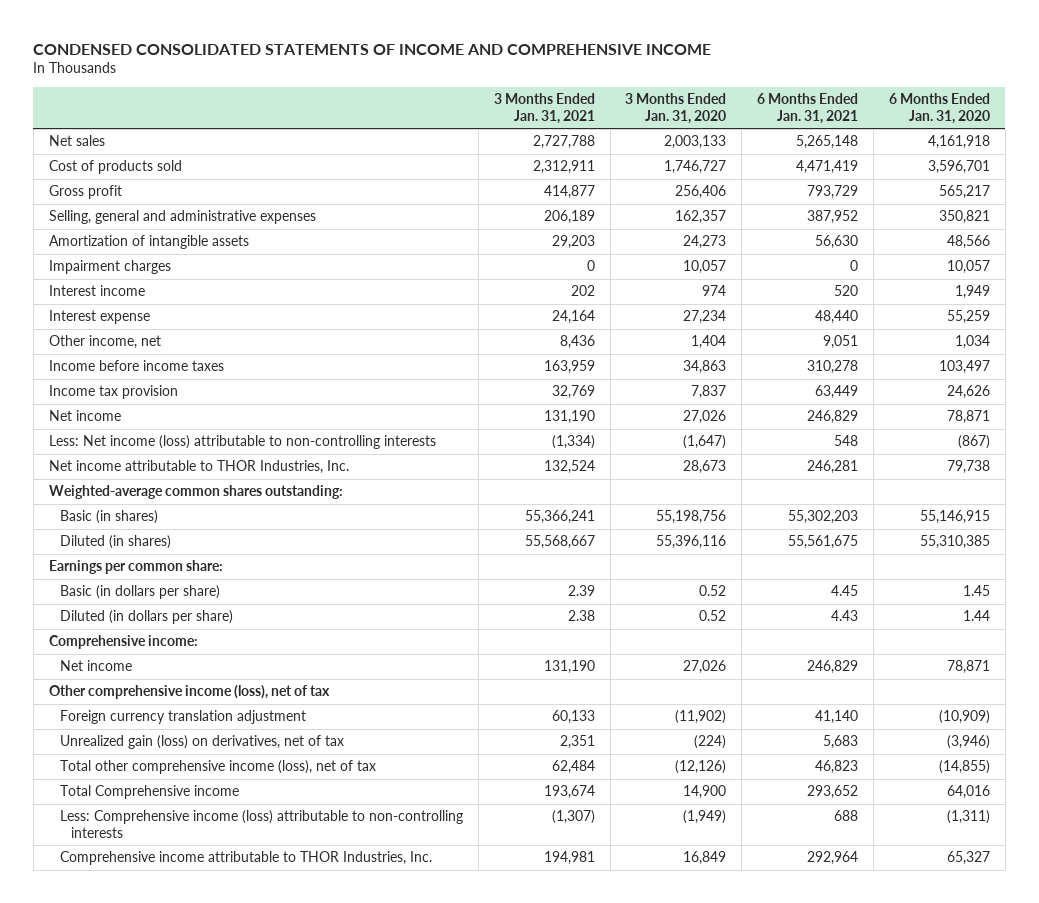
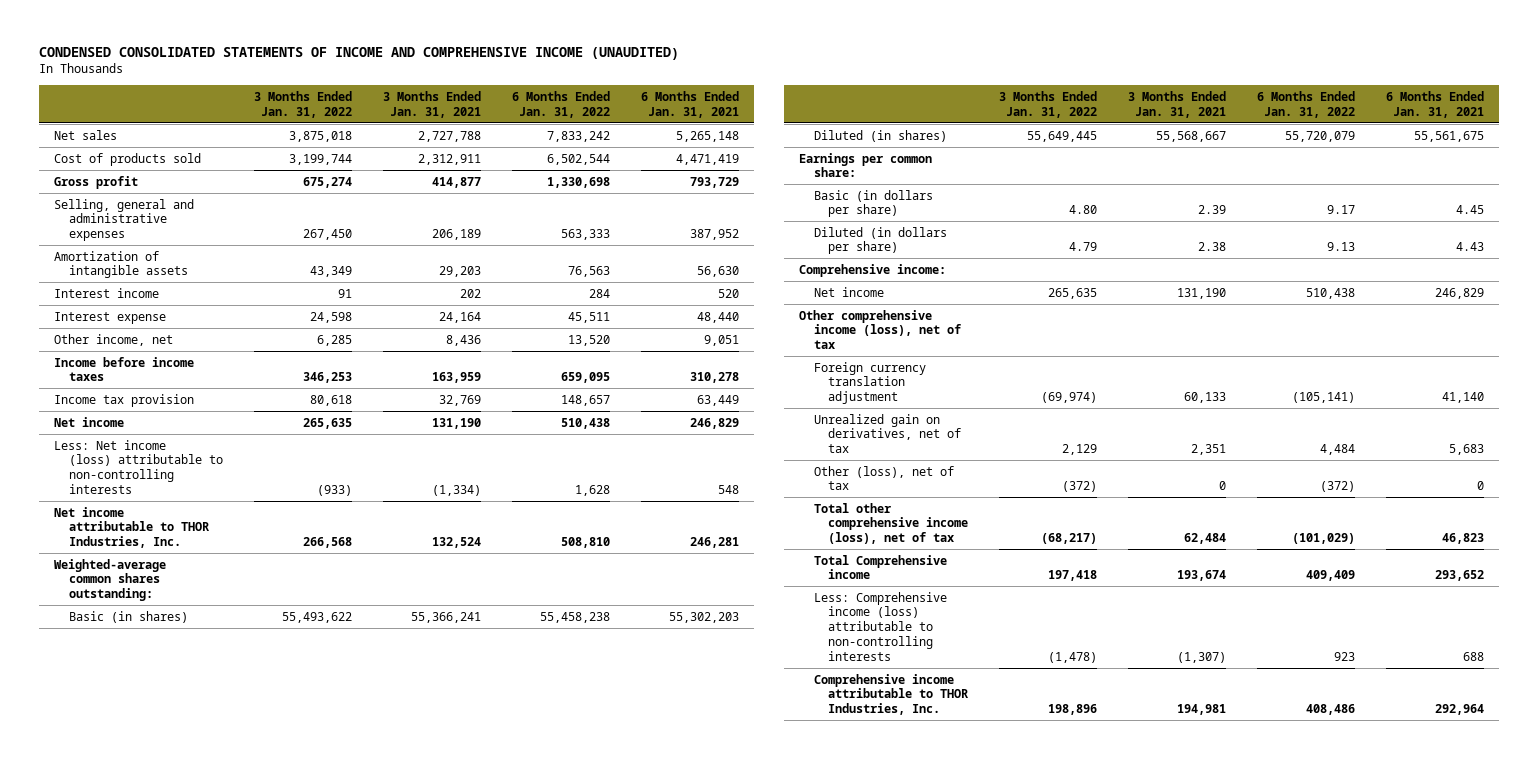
[33,43,712,55] CONDENSED CONSOLIDATED STATEMENTS OF INCOME AND COMPREHENSIVE INCOME -> [38,47,679,61] CONDENSED CONSOLIDATED STATEMENTS OF INCOME AND COMPREHENSIVE INCOME (UNAUDITED)
[625,93,727,124] 3 Months Ended Jan. 31, 2020 -> none
[888,93,990,124] 6 Months Ended Jan. 31, 2020 -> none
none -> [254,90,353,118] 3 Months Ended Jan. 31, 2022
none -> [511,90,610,118] 6 Months Ended Jan. 31, 2022
[48,260,171,275] Impairment charges -> none
[60,735,345,750] Unrealized gain (loss) on derivatives, net of tax -> [813,413,962,454] Unrealized gain on derivatives, net of tax
none -> [813,465,954,491] Other (loss), net of tax

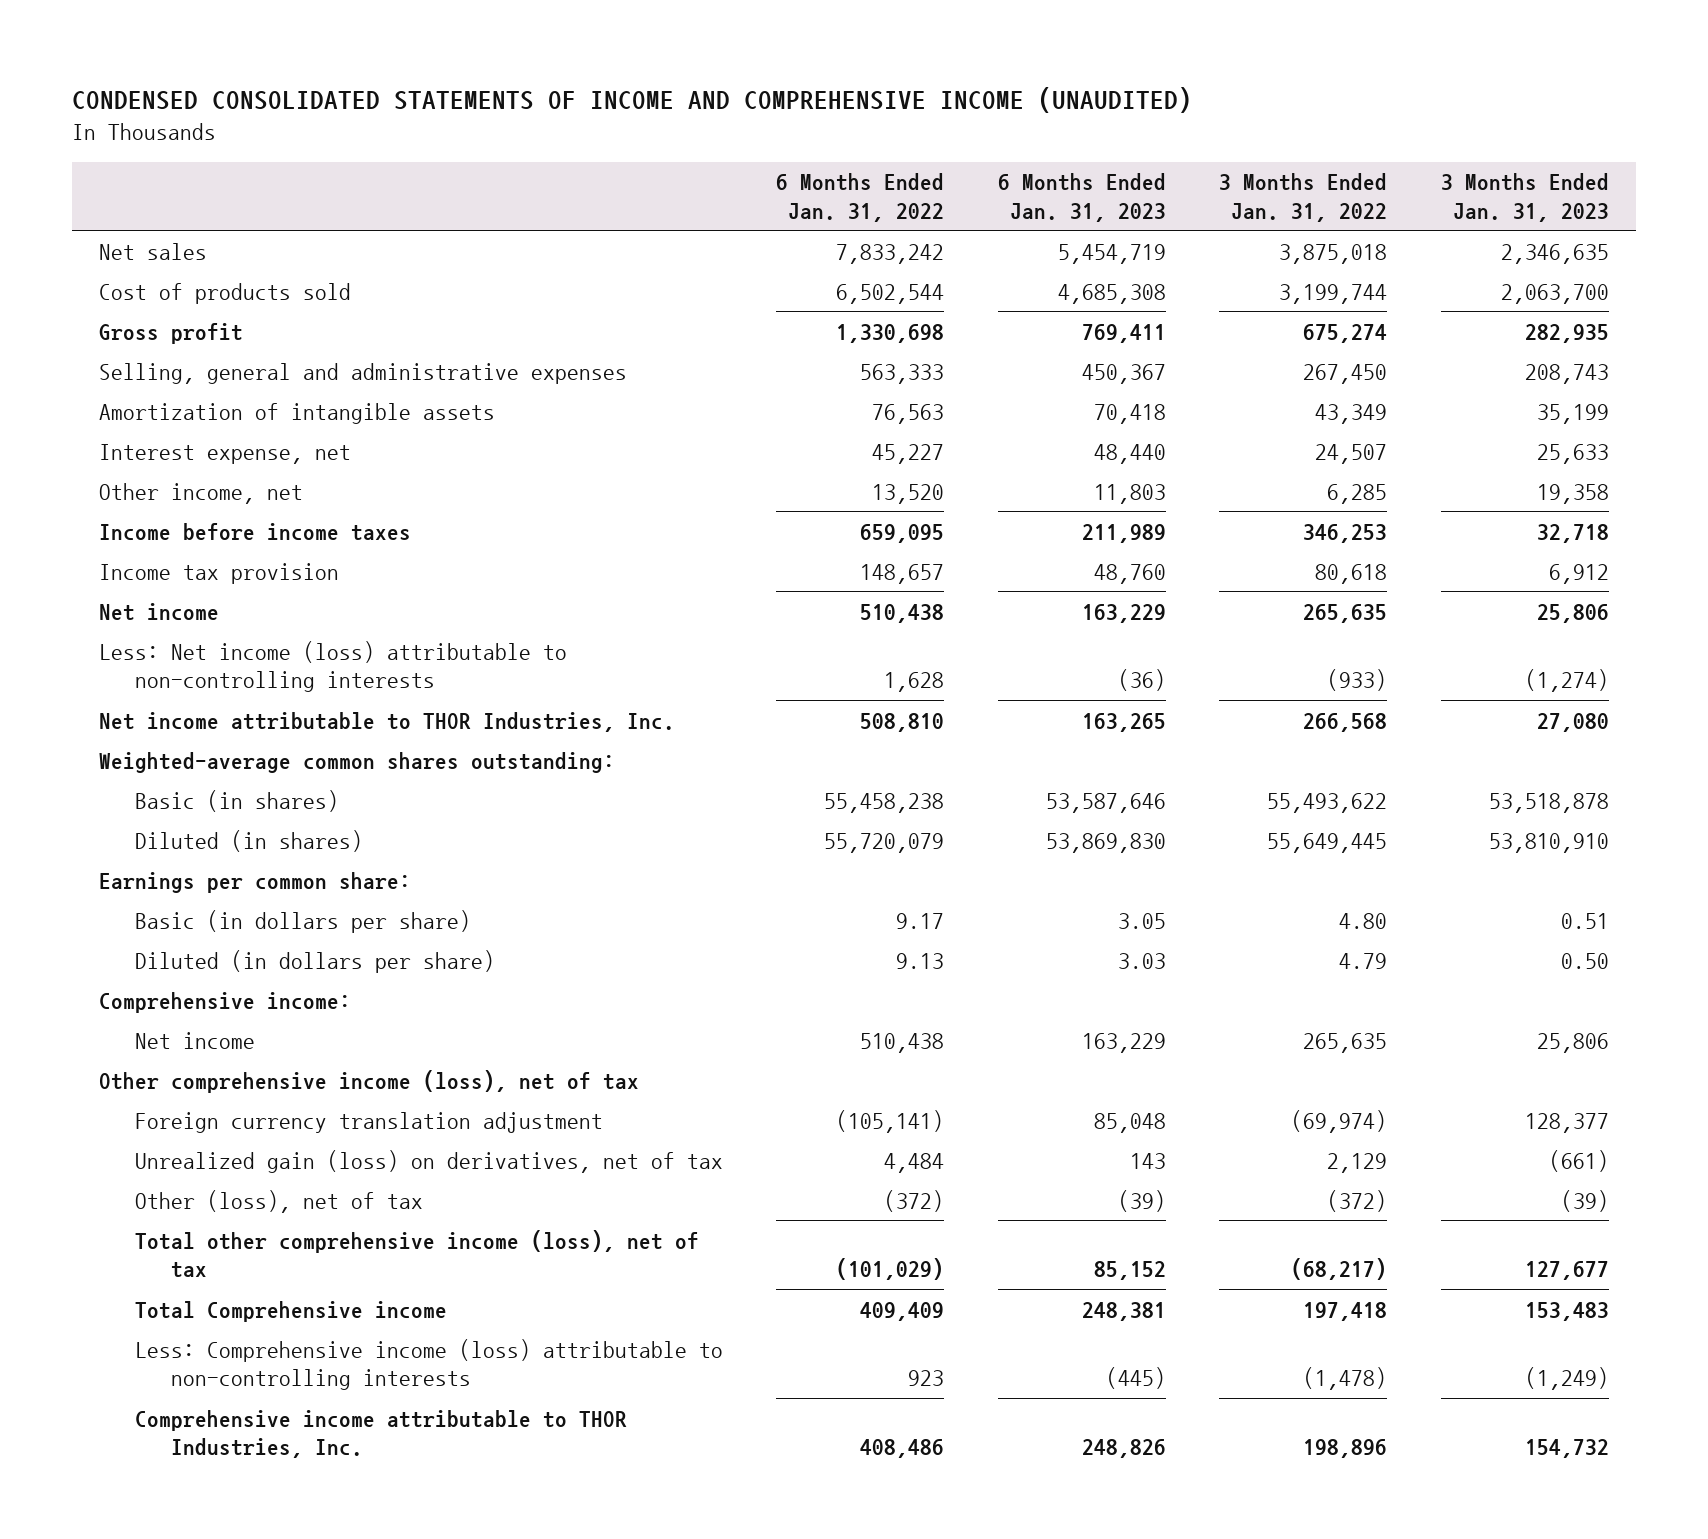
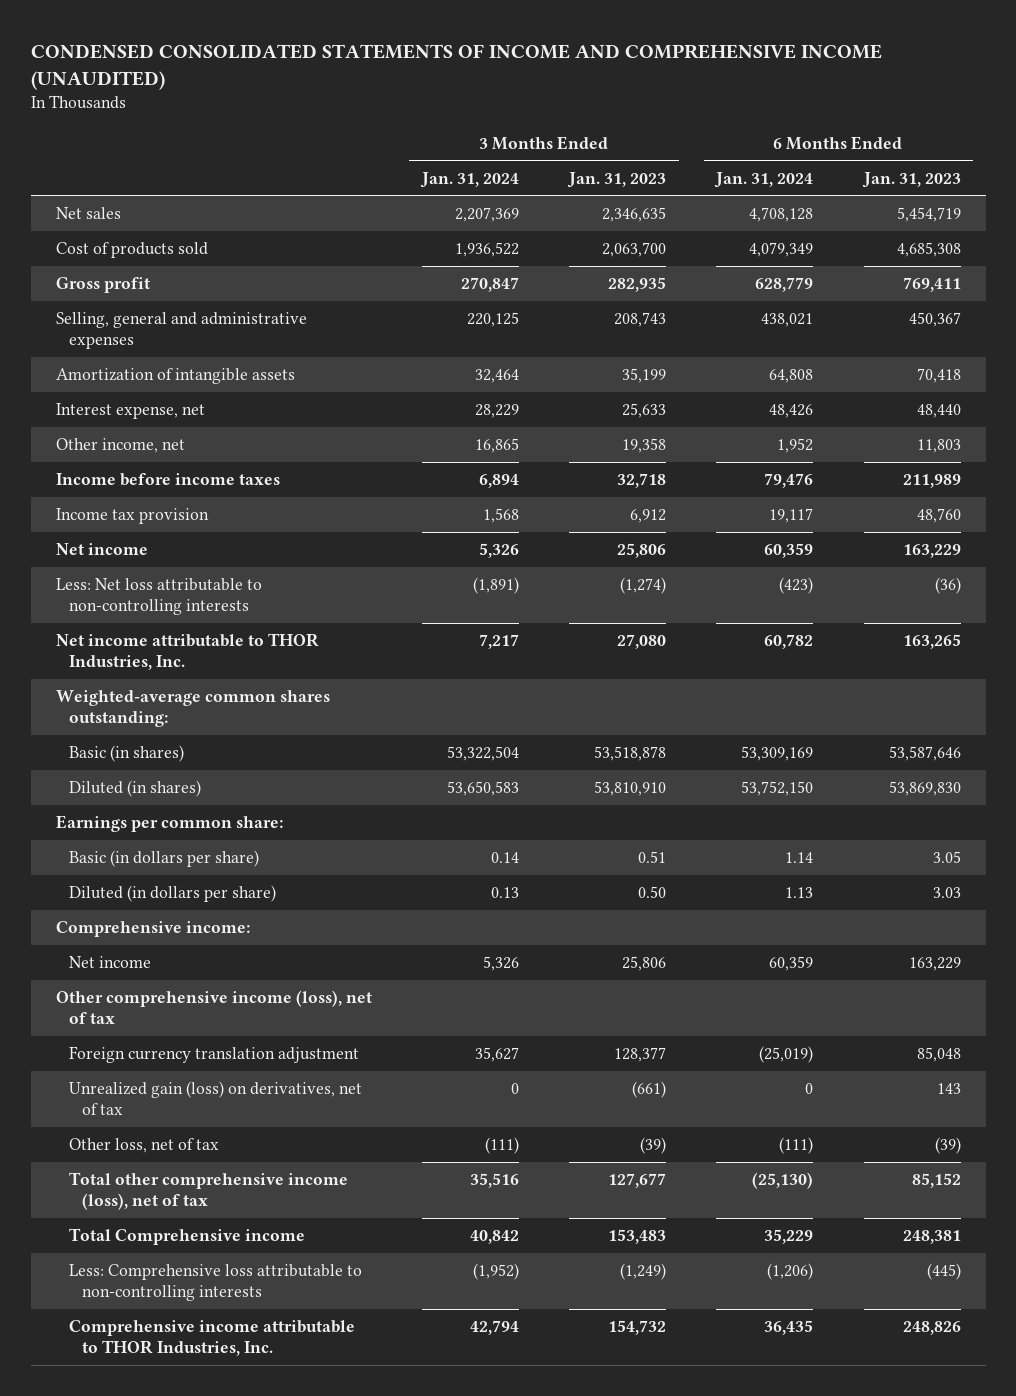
[776,173,945,222] 6 Months Ended Jan. 31, 2022 -> none
[1219,173,1388,222] 3 Months Ended Jan. 31, 2022 -> none
none -> [419,171,519,188] Jan. 31, 2024
none -> [714,171,814,188] Jan. 31, 2024
[98,640,567,692] Less: Net income (loss) attributable to non-controlling interests -> [55,577,262,616] Less: Net loss attributable to non-controlling interests
[134,1189,423,1213] Other (loss), net of tax -> [69,1137,220,1153] Other loss, net of tax
[134,1338,723,1390] Less: Comprehensive income (loss) attributable to non-controlling interests -> [69,1263,363,1302] Less: Comprehensive loss attributable to non-controlling interests

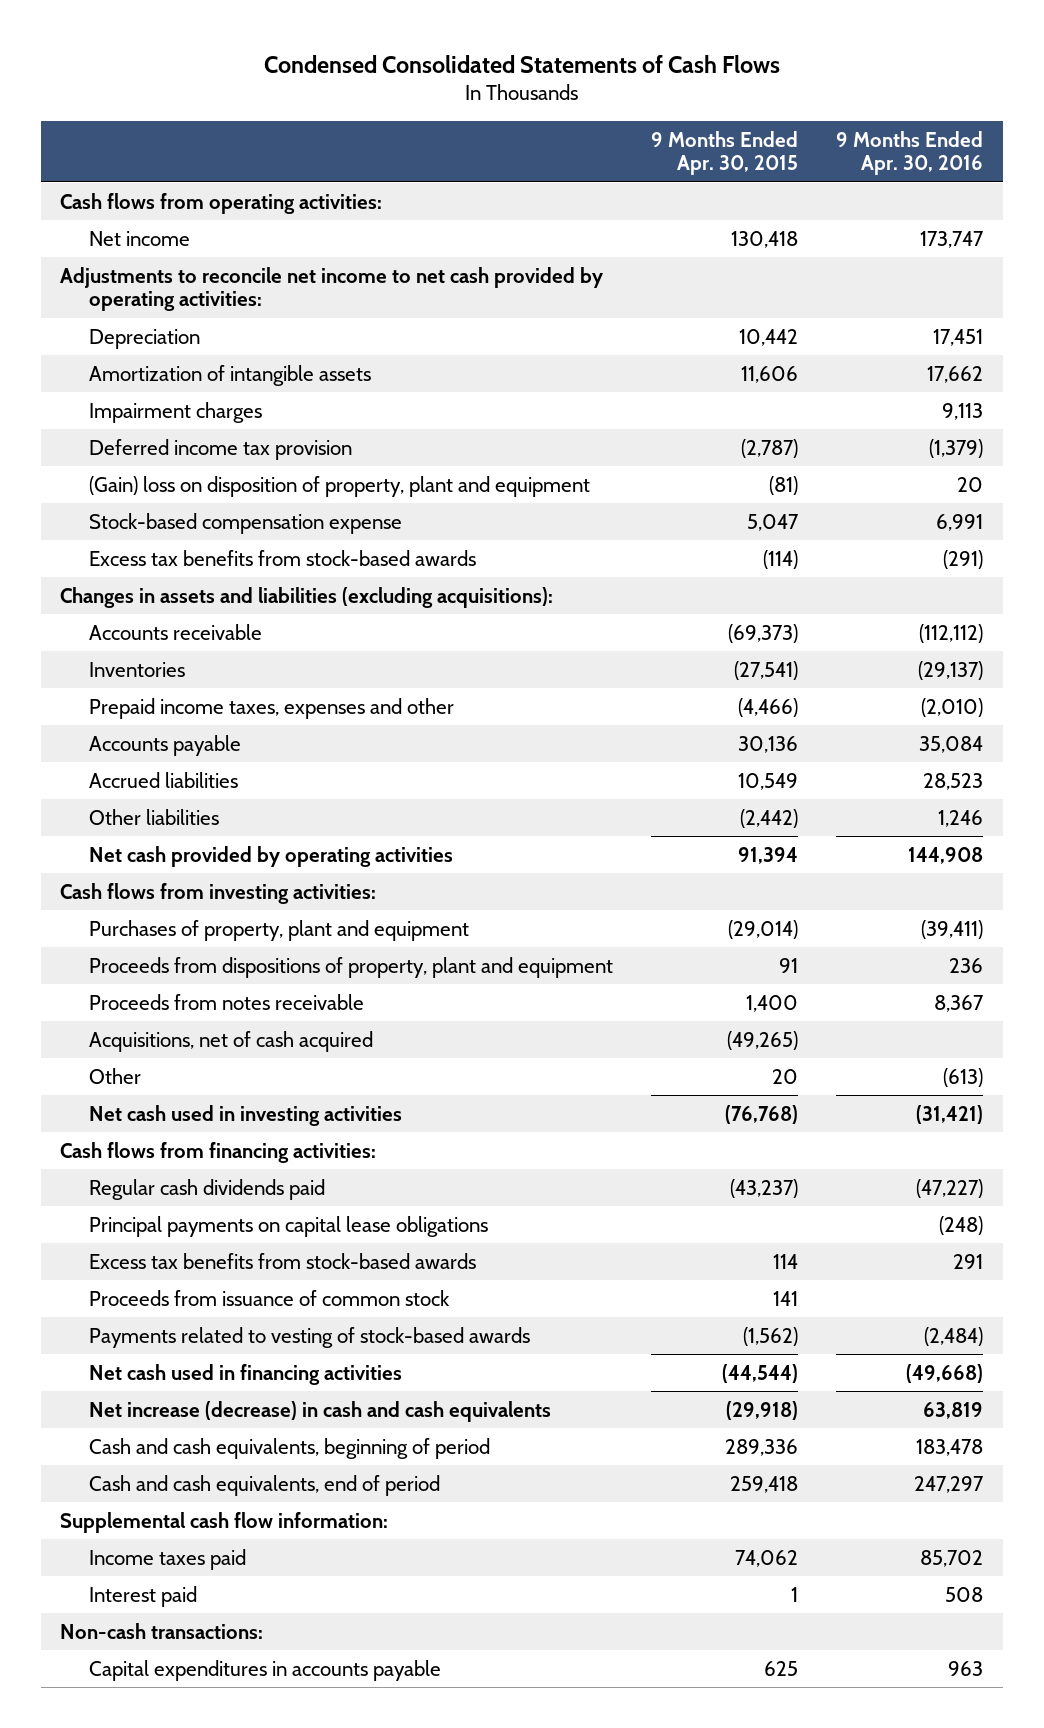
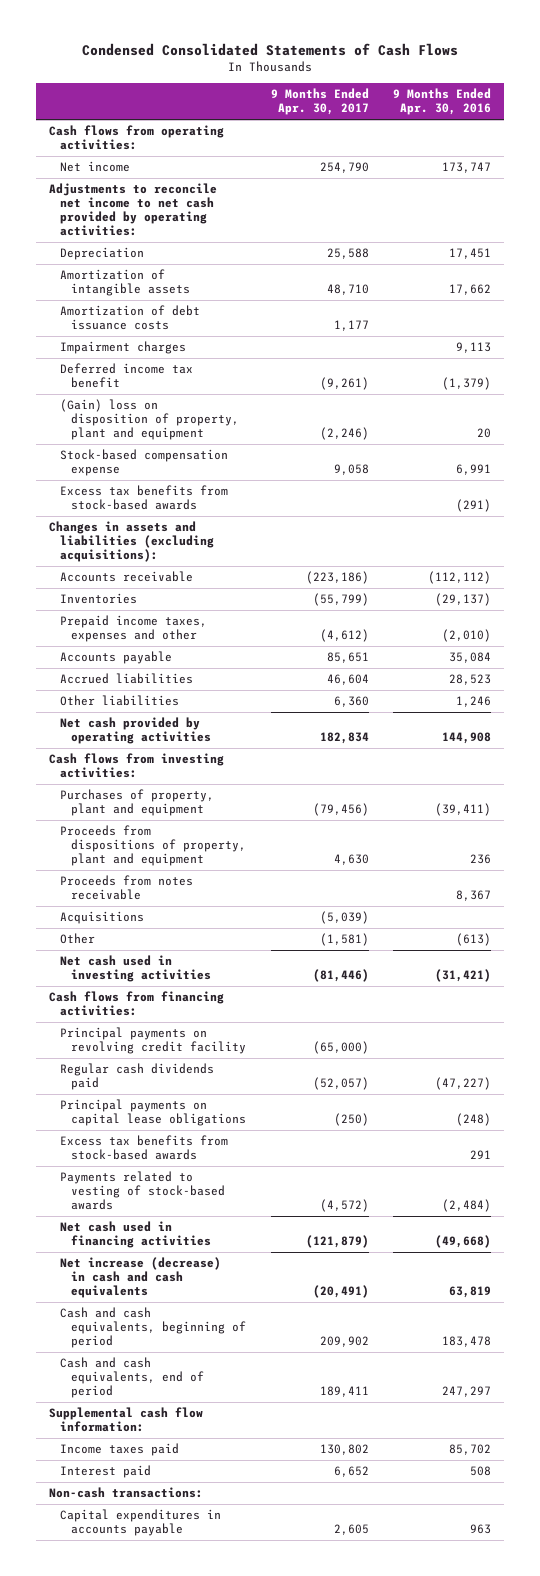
[651,130,799,176] 9 Months Ended Apr. 30, 2015 -> none
none -> [270,88,369,116] 9 Months Ended Apr. 30, 2017
none -> [59,305,200,331] Amortization of debt issuance costs
[89,438,353,460] Deferred income tax provision -> [59,363,193,389] Deferred income tax benefit
[89,1030,374,1052] Acquisitions, net of cash acquired -> [59,911,144,925] Acquisitions
none -> [59,1027,246,1055] Principal payments on revolving credit facility
[89,1289,451,1306] Proceeds from issuance of common stock -> none

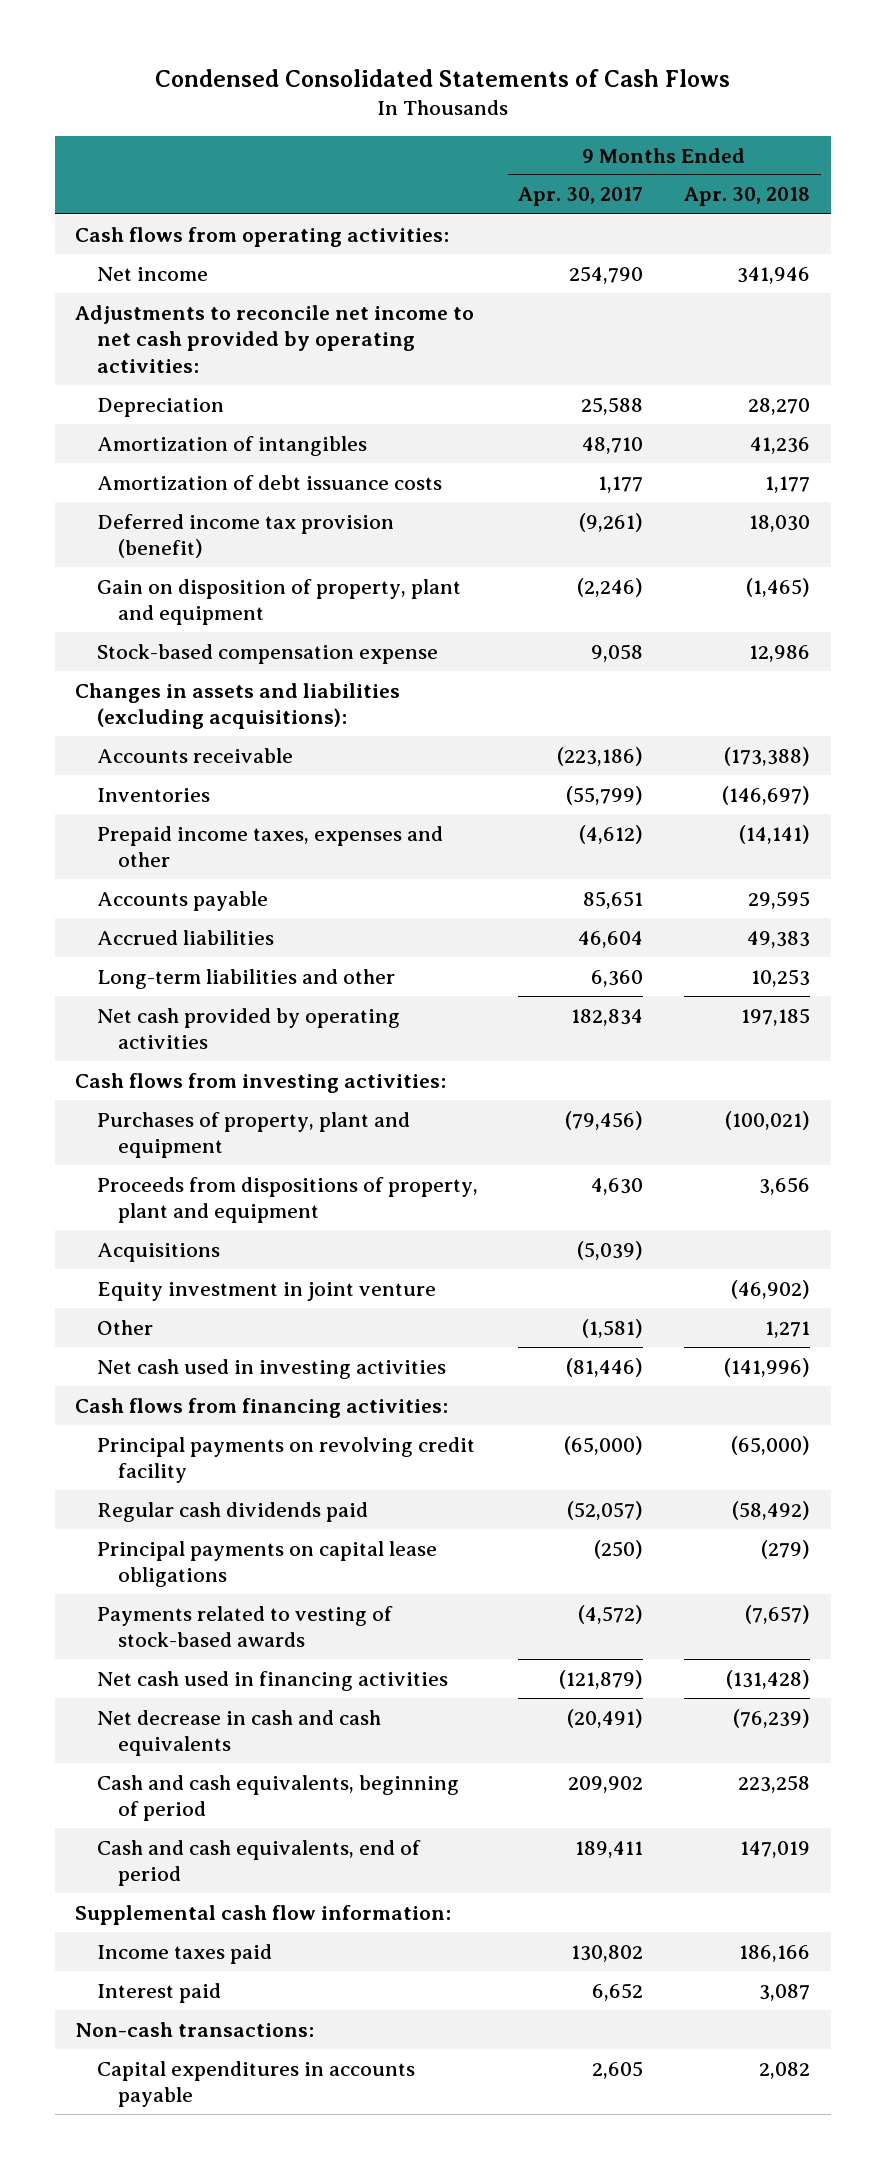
[393,88,492,116] 9 Months Ended Apr. 30, 2016 -> none
none -> [684,187,811,207] Apr. 30, 2018
[59,269,190,297] Amortization of intangible assets -> [96,435,367,456] Amortization of intangibles
[59,341,186,355] Impairment charges -> none
[59,363,193,389] Deferred income tax benefit -> [96,513,394,559] Deferred income tax provision (benefit)
[59,399,239,441] (Gain) loss on disposition of property, plant and equipment -> [96,578,461,626] Gain on disposition of property, plant and equipment
[59,485,228,511] Excess tax benefits from stock-based awards -> none
[59,695,179,707] Other liabilities -> [96,968,395,989] Long-term liabilities and other
[59,875,193,901] Proceeds from notes receivable -> none
none -> [96,1281,436,1301] Equity investment in joint venture
[59,1135,228,1161] Excess tax benefits from stock-based awards -> none
[59,1257,221,1299] Net increase (decrease) in cash and cash equivalents -> [96,1709,381,1757] Net decrease in cash and cash equivalents

